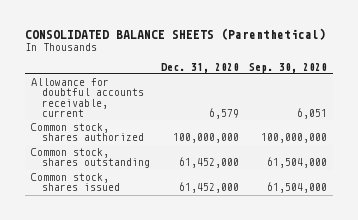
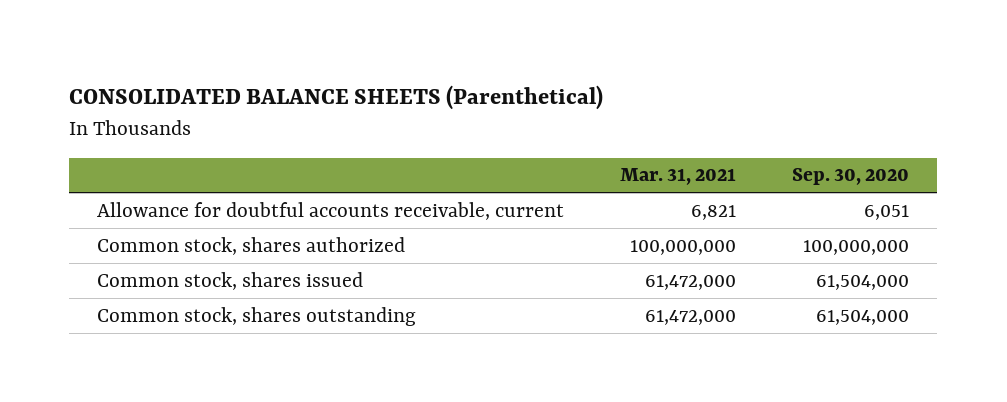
[160,62,239,73] Dec. 31, 2020 -> none
none -> [620,168,737,186] Mar. 31, 2021
[30,148,151,169] Common stock, shares outstanding -> [97,306,417,326] Common stock, shares outstanding

